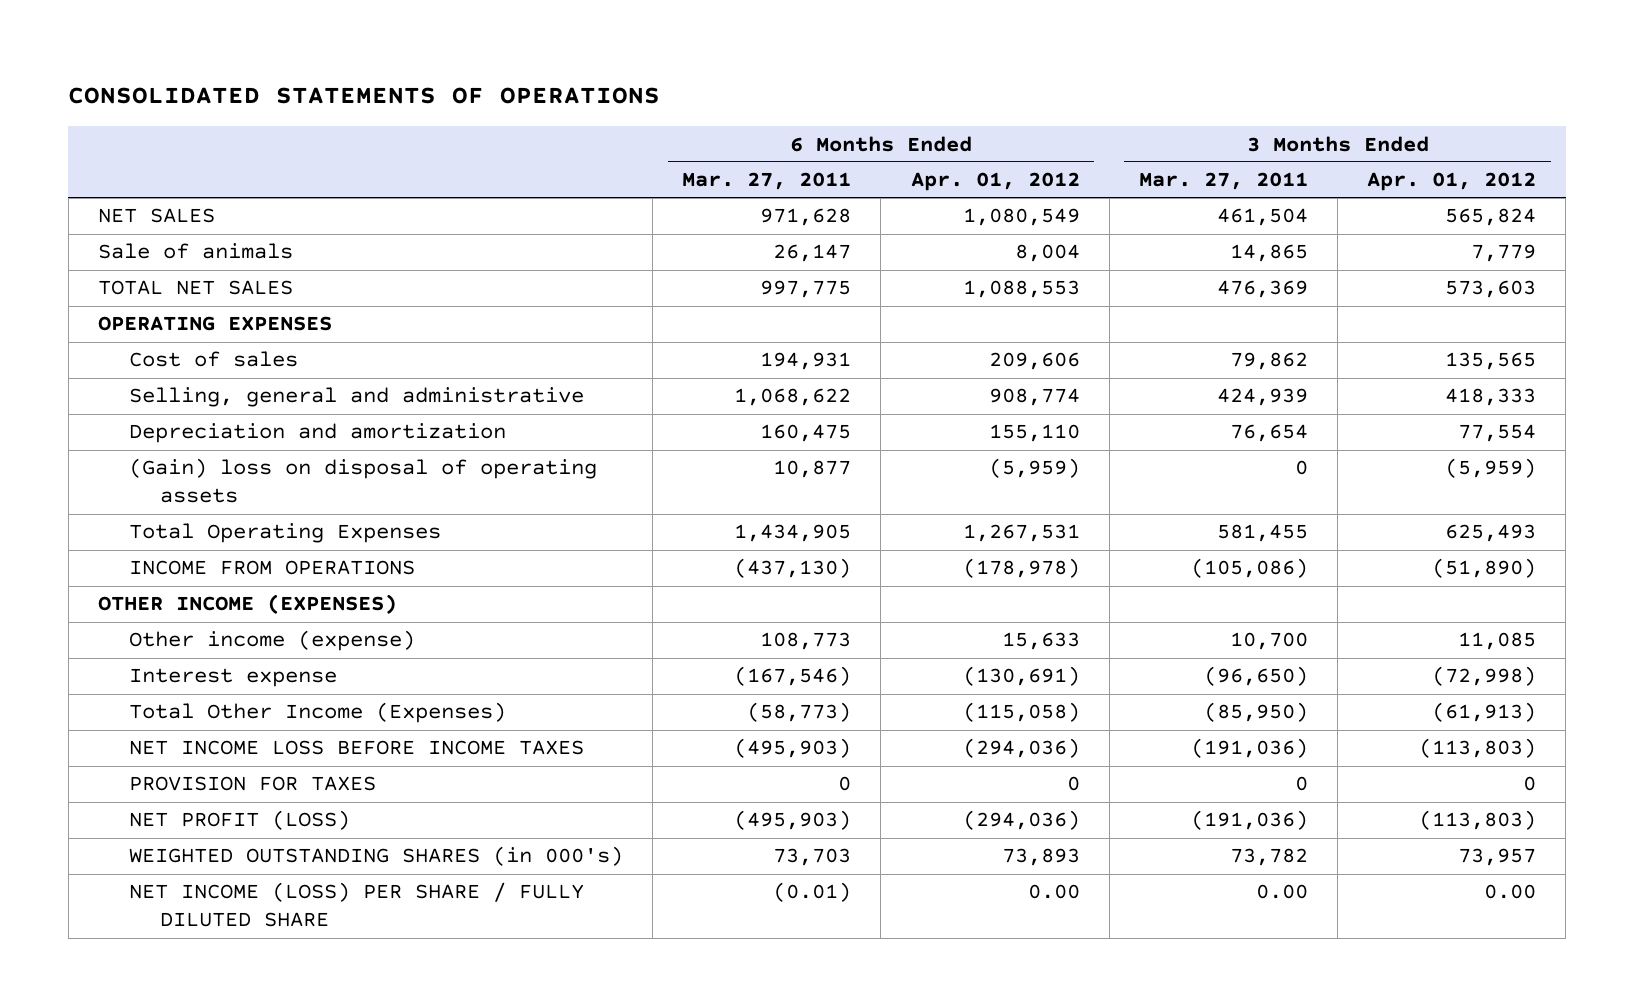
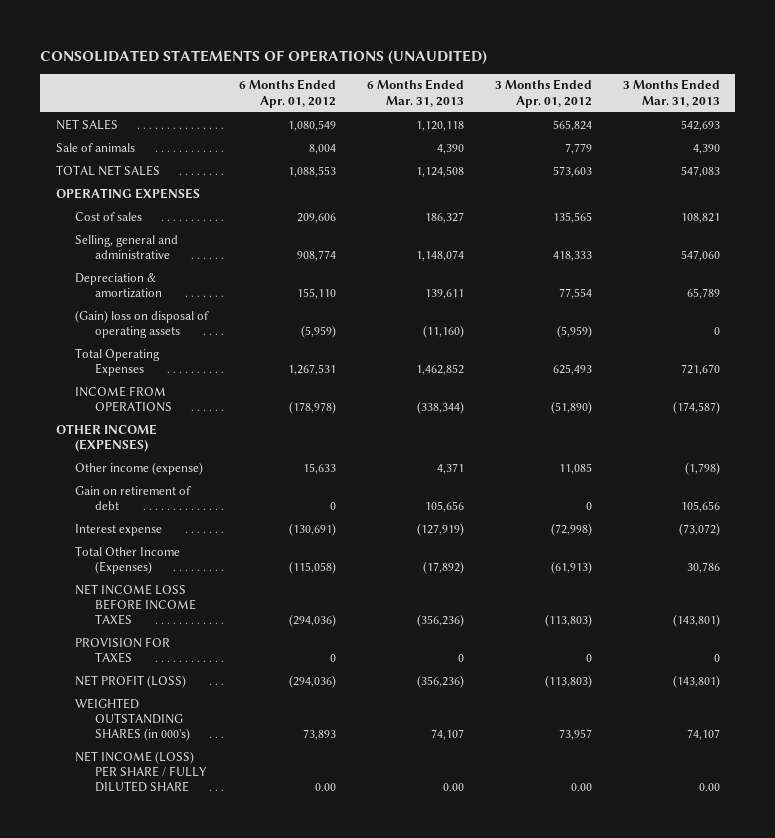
[68,87,661,105] CONSOLIDATED STATEMENTS OF OPERATIONS -> [40,49,488,65] CONSOLIDATED STATEMENTS OF OPERATIONS (UNAUDITED)
[682,172,852,191] Mar. 27, 2011 -> none
[1138,172,1308,191] Mar. 27, 2011 -> none
none -> [367,79,465,107] 6 Months Ended Mar. 31, 2013
none -> [622,79,720,107] 3 Months Ended Mar. 31, 2013
[129,423,507,444] Depreciation and amortization -> [75,272,162,298] Depreciation & amortization
none -> [75,485,192,510] Gain on retirement of debt

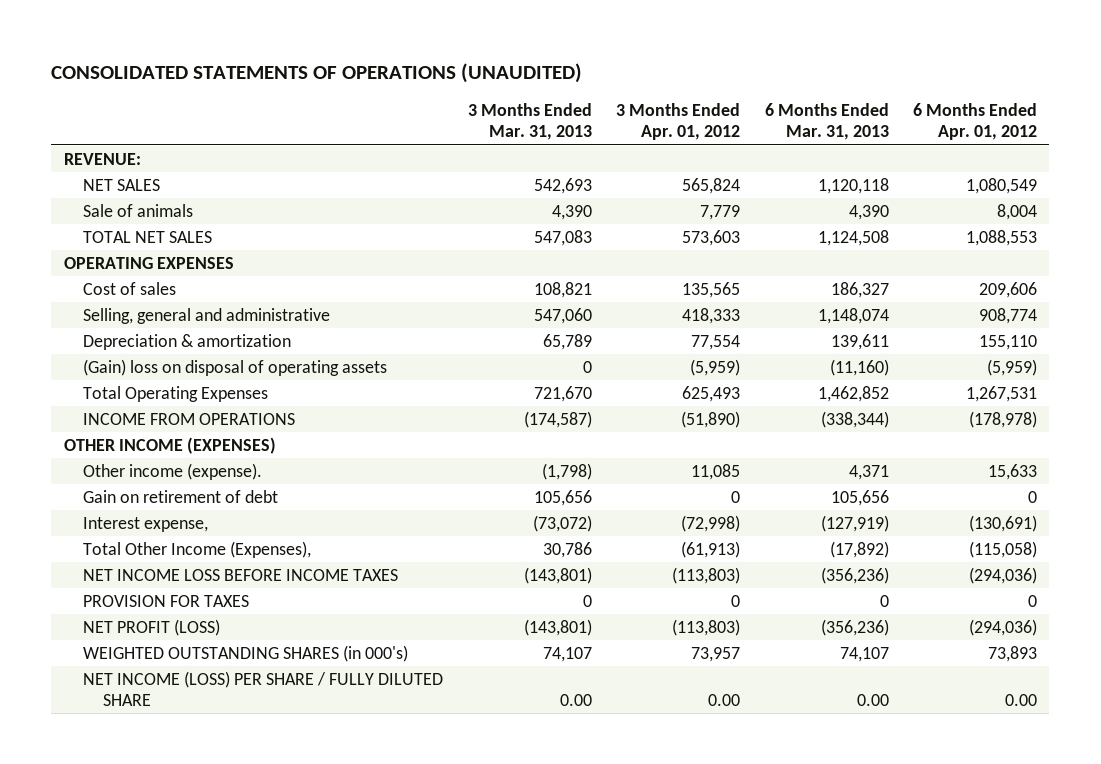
none -> [63,153,141,166] REVENUE:
[75,461,204,475] Other income (expense) -> [83,463,263,481] Other income (expense).
[75,523,163,536] Interest expense -> [83,517,209,533] Interest expense,
[75,545,181,574] Total Other Income (Expenses) -> [83,541,312,559] Total Other Income (Expenses),

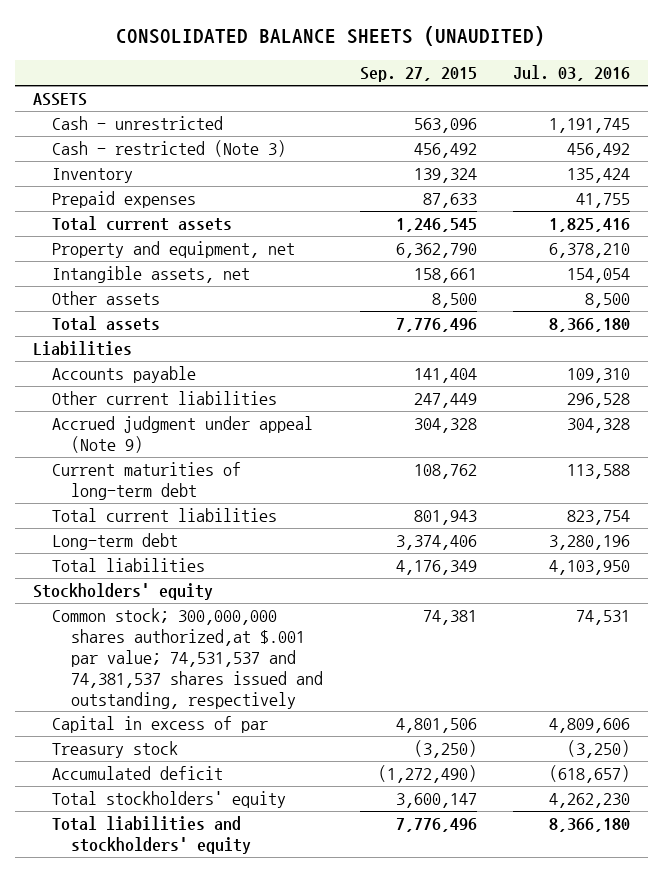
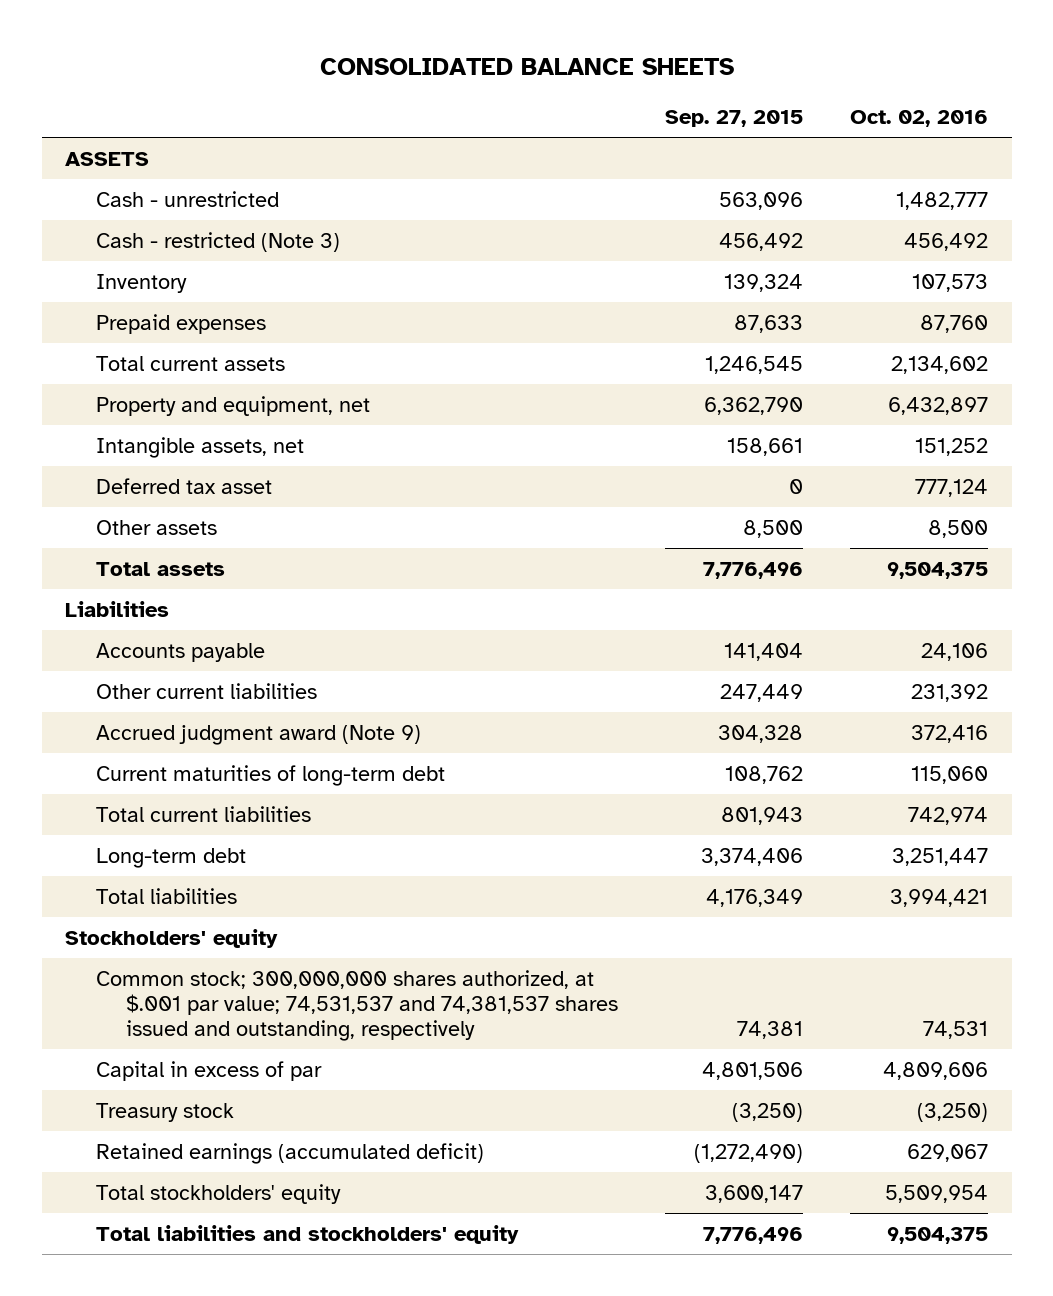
[116,26,546,47] CONSOLIDATED BALANCE SHEETS (UNAUDITED) -> [319,57,734,75] CONSOLIDATED BALANCE SHEETS
[512,65,630,82] Jul. 03, 2016 -> none
none -> [850,110,989,128] Oct. 02, 2016
none -> [95,477,272,494] Deferred tax asset
[51,416,313,454] Accrued judgment under appeal (Note 9) -> [95,724,421,745] Accrued judgment award (Note 9)
[51,608,324,709] Common stock; 300,000,000 shares authorized,at $.001 par value; 74,531,537 and 74,381,537 shares issued and outstanding, respectively -> [95,969,619,1041] Common stock; 300,000,000 shares authorized, at $.001 par value; 74,531,537 and 74,381,537 shares issued and outstanding, respectively
[51,766,223,781] Accumulated deficit -> [95,1142,484,1164] Retained earnings (accumulated deficit)

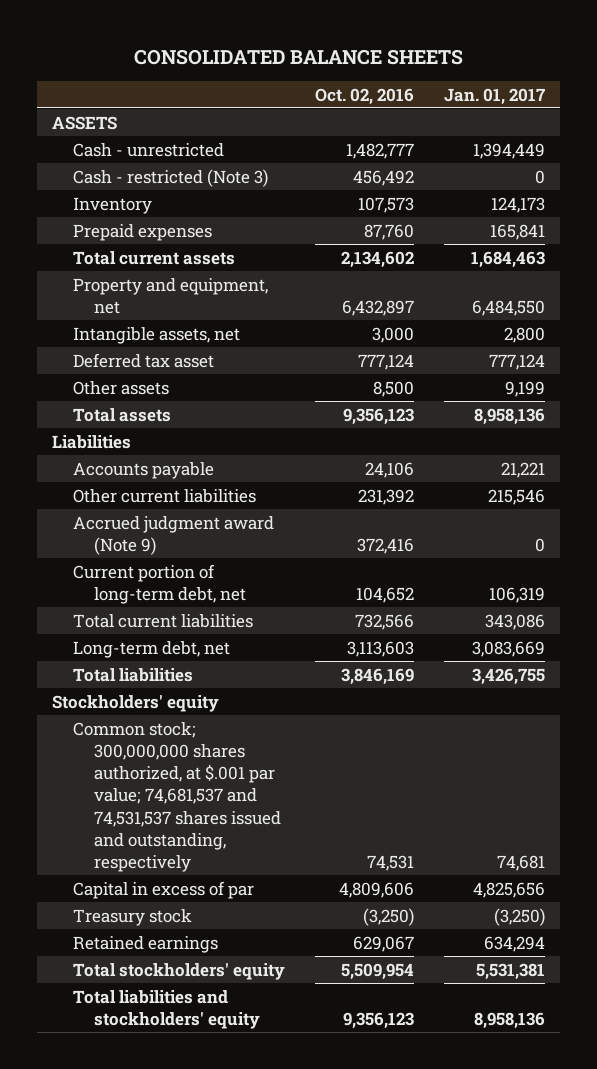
[665,110,804,128] Sep. 27, 2015 -> none
none -> [443,87,545,105] Jan. 01, 2017
[915,437,989,456] 151,252 -> [371,326,414,343] 3,000
[887,561,989,579] 9,504,375 -> [342,407,414,425] 9,356,123
[95,764,445,786] Current maturities of long-term debt -> [73,563,247,604] Current portion of long-term debt, net
[911,765,989,784] 115,060 -> [355,586,414,603] 104,652
[908,806,989,825] 742,974 -> [354,613,414,630] 732,566
[95,847,246,868] Long-term debt -> [73,640,231,658] Long-term debt, net
[892,847,989,866] 3,251,447 -> [346,640,414,657] 3,113,603
[890,888,989,907] 3,994,421 -> [340,667,414,685] 3,846,169
[95,969,619,1041] Common stock; 300,000,000 shares authorized, at $.001 par value; 74,531,537 and 74,381,537 shares issued and outstanding, respectively -> [73,721,282,873] Common stock; 300,000,000 shares authorized, at $.001 par value; 74,681,537 and 74,531,537 shares issued and outstanding, respectively
[95,1142,484,1164] Retained earnings (accumulated deficit) -> [73,935,219,953] Retained earnings
[887,1226,989,1244] 9,504,375 -> [342,1011,414,1029] 9,356,123

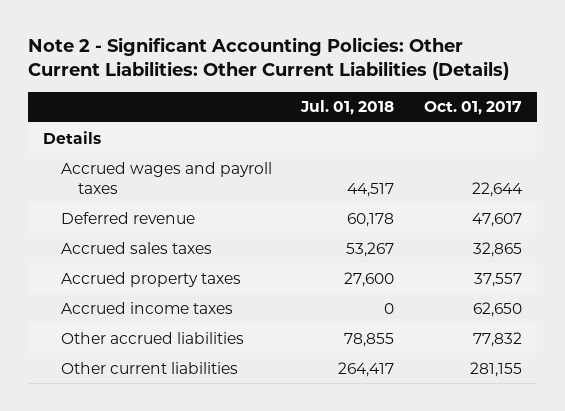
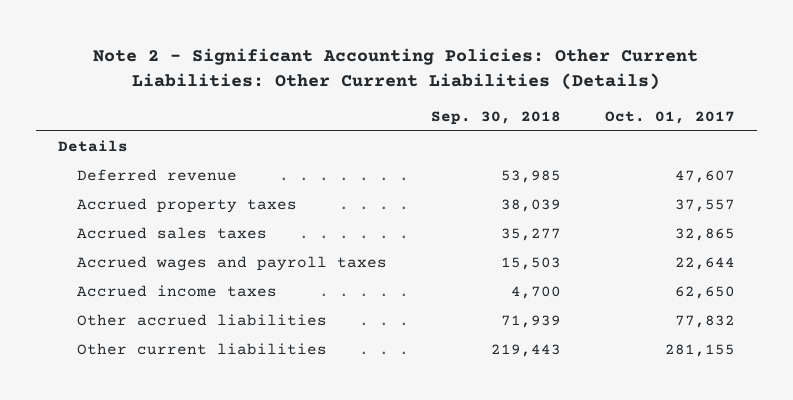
[300,100,395,116] Jul. 01, 2018 -> none
none -> [430,111,561,126] Sep. 30, 2018
[60,241,212,254] Accrued sales taxes -> [76,227,267,240] Accrued sales taxes
[60,161,272,194] Accrued wages and payroll taxes -> [76,256,387,272] Accrued wages and payroll taxes

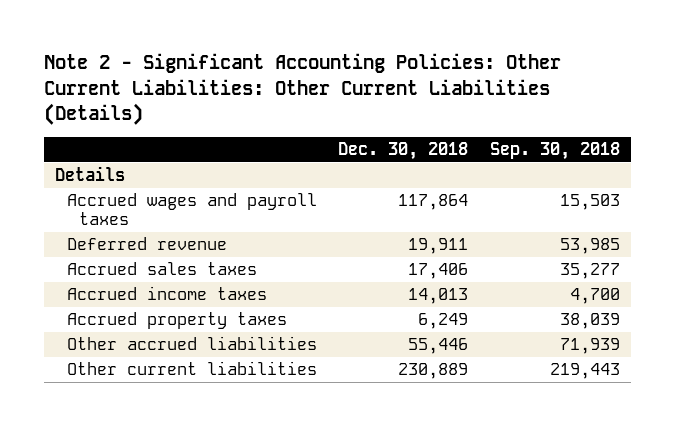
[604,111,735,125] Oct. 01, 2017 -> none
none -> [338,141,469,160] Dec. 30, 2018
[76,256,387,272] Accrued wages and payroll taxes -> [67,193,318,226] Accrued wages and payroll taxes
[76,198,297,214] Accrued property taxes -> [67,312,288,330] Accrued property taxes

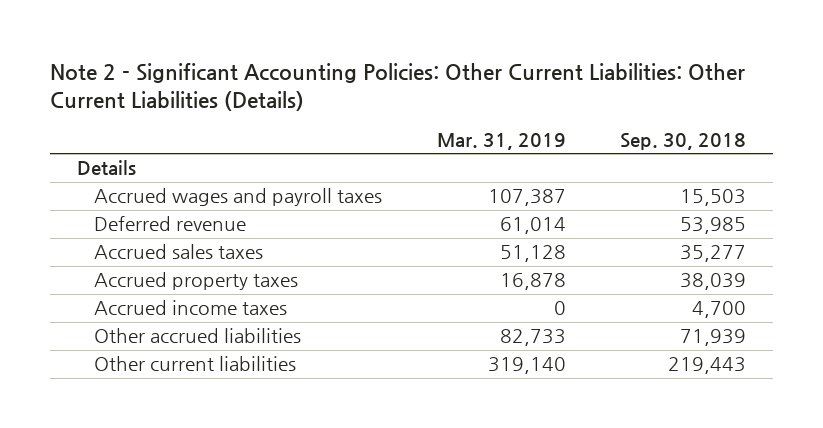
[338,141,469,160] Dec. 30, 2018 -> none
none -> [436,133,566,151] Mar. 31, 2019
[67,286,268,301] Accrued income taxes -> [94,300,288,316] Accrued income taxes

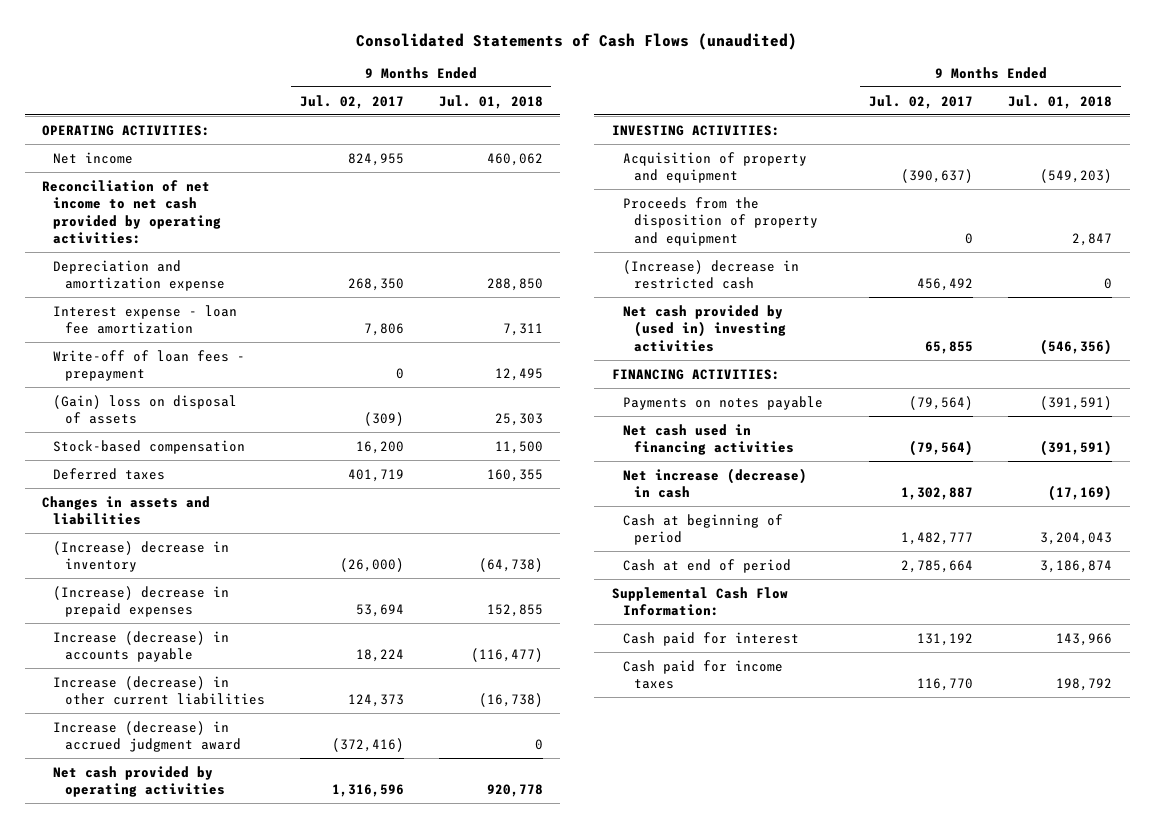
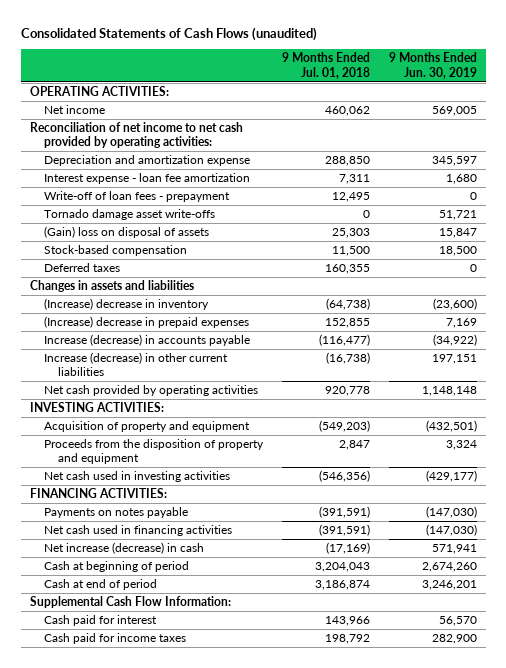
[299,94,404,109] Jul. 02, 2017 -> none
none -> [388,52,477,79] 9 Months Ended Jun. 30, 2019
none -> [44,208,216,220] Tornado damage asset write-offs
[53,720,241,753] Increase (decrease) in accrued judgment award -> none
[622,259,799,290] (Increase) decrease in restricted cash -> none
[622,304,787,352] Net cash provided by (used in) investing activities -> [44,470,231,482] Net cash used in investing activities

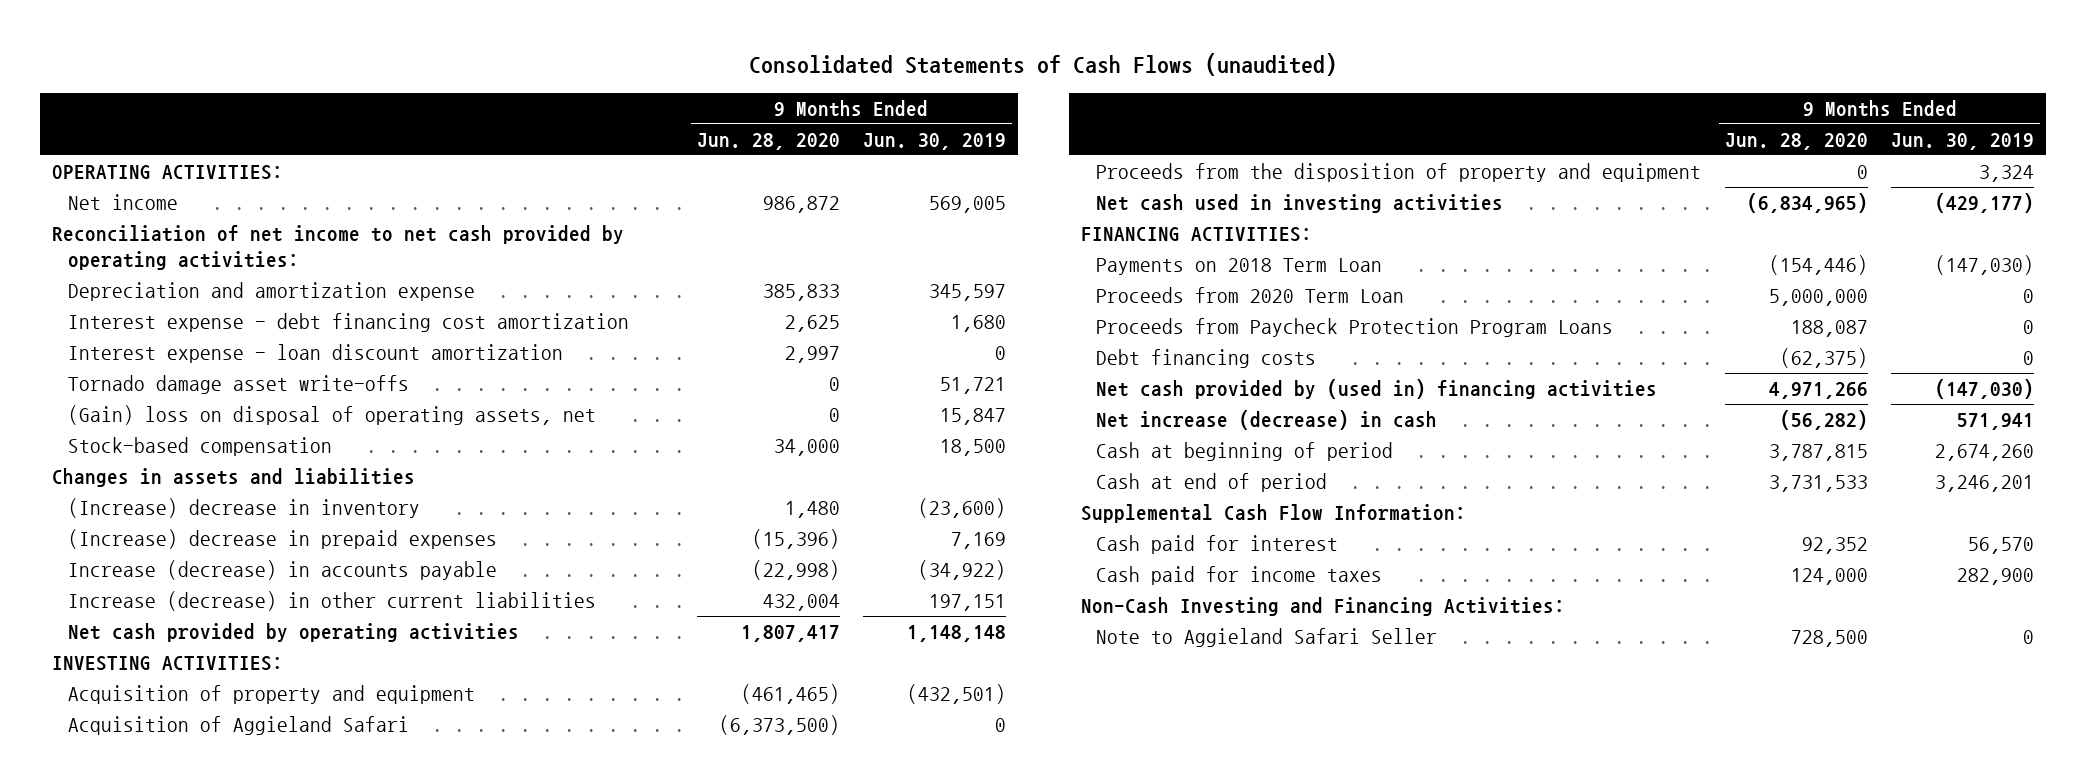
[281,52,370,79] 9 Months Ended Jul. 01, 2018 -> none
none -> [696,132,840,150] Jun. 28, 2020
[44,190,231,202] Write-off of loan fees - prepayment -> none
[44,172,251,184] Interest expense - loan fee amortization -> [68,313,630,333] Interest expense - debt financing cost amortization
none -> [68,344,564,364] Interest expense - loan discount amortization
[44,225,210,238] (Gain) loss on disposal of assets -> [68,405,597,426] (Gain) loss on disposal of operating assets, net
[44,262,121,272] Deferred taxes -> none
none -> [68,716,410,736] Acquisition of Aggieland Safari
[44,506,189,518] Payments on notes payable -> [1096,258,1383,276] Payments on 2018 Term Loan
none -> [1096,287,1405,304] Proceeds from 2020 Term Loan
none -> [1096,318,1614,338] Proceeds from Paycheck Protection Program Loans
none -> [1096,349,1317,369] Debt financing costs
[44,524,233,536] Net cash used in financing activities -> [1096,379,1658,400] Net cash provided by (used in) financing activities
none -> [1080,597,1565,617] Non-Cash Investing and Financing Activities:
none -> [1096,628,1438,648] Note to Aggieland Safari Seller

